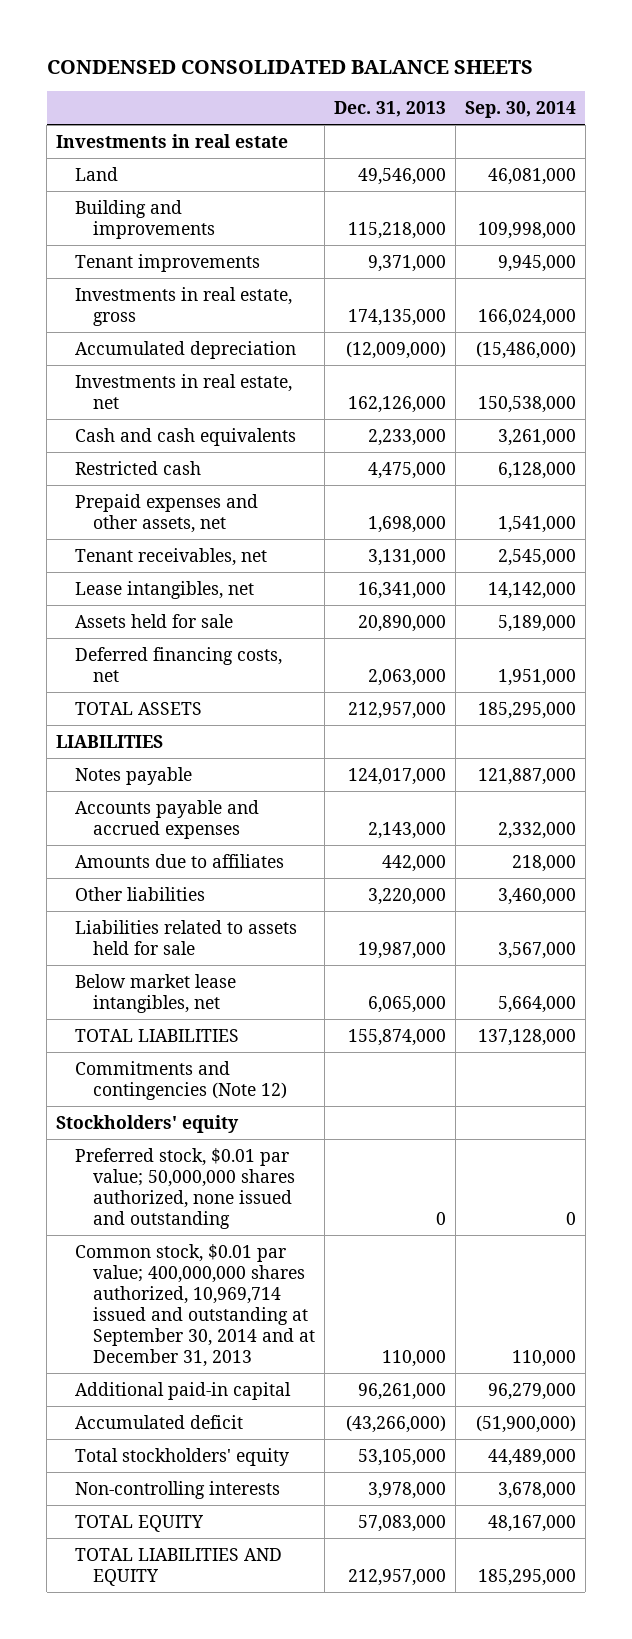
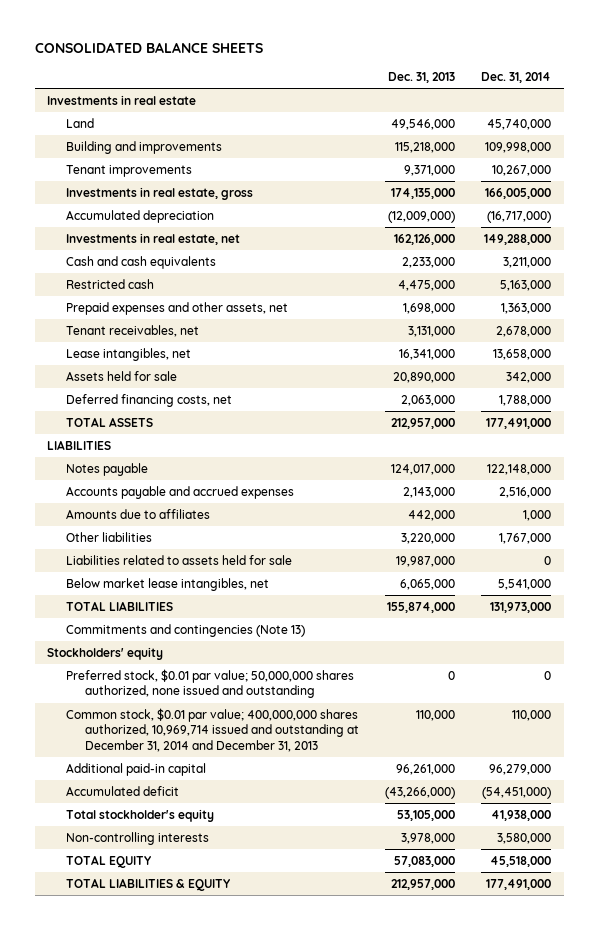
[46,59,533,74] CONDENSED CONSOLIDATED BALANCE SHEETS -> [34,42,263,54] CONSOLIDATED BALANCE SHEETS
[464,100,576,118] Sep. 30, 2014 -> none
none -> [481,72,552,84] Dec. 31, 2014
[74,1060,287,1100] Commitments and contingencies (Note 12) -> [66,623,306,637] Commitments and contingencies (Note 13)
[74,1243,315,1368] Common stock, $0.01 par value; 400,000,000 shares authorized, 10,969,714 issued and outstanding at September 30, 2014 and at December 31, 2013 -> [66,707,360,752] Common stock, $0.01 par value; 400,000,000 shares authorized, 10,969,714 issued and outstanding at December 31, 2014 and December 31, 2013
[74,1447,289,1466] Total stockholders' equity -> [66,808,215,822] Total stockholder's equity
[74,1547,282,1586] TOTAL LIABILITIES AND EQUITY -> [66,877,231,891] TOTAL LIABILITIES & EQUITY

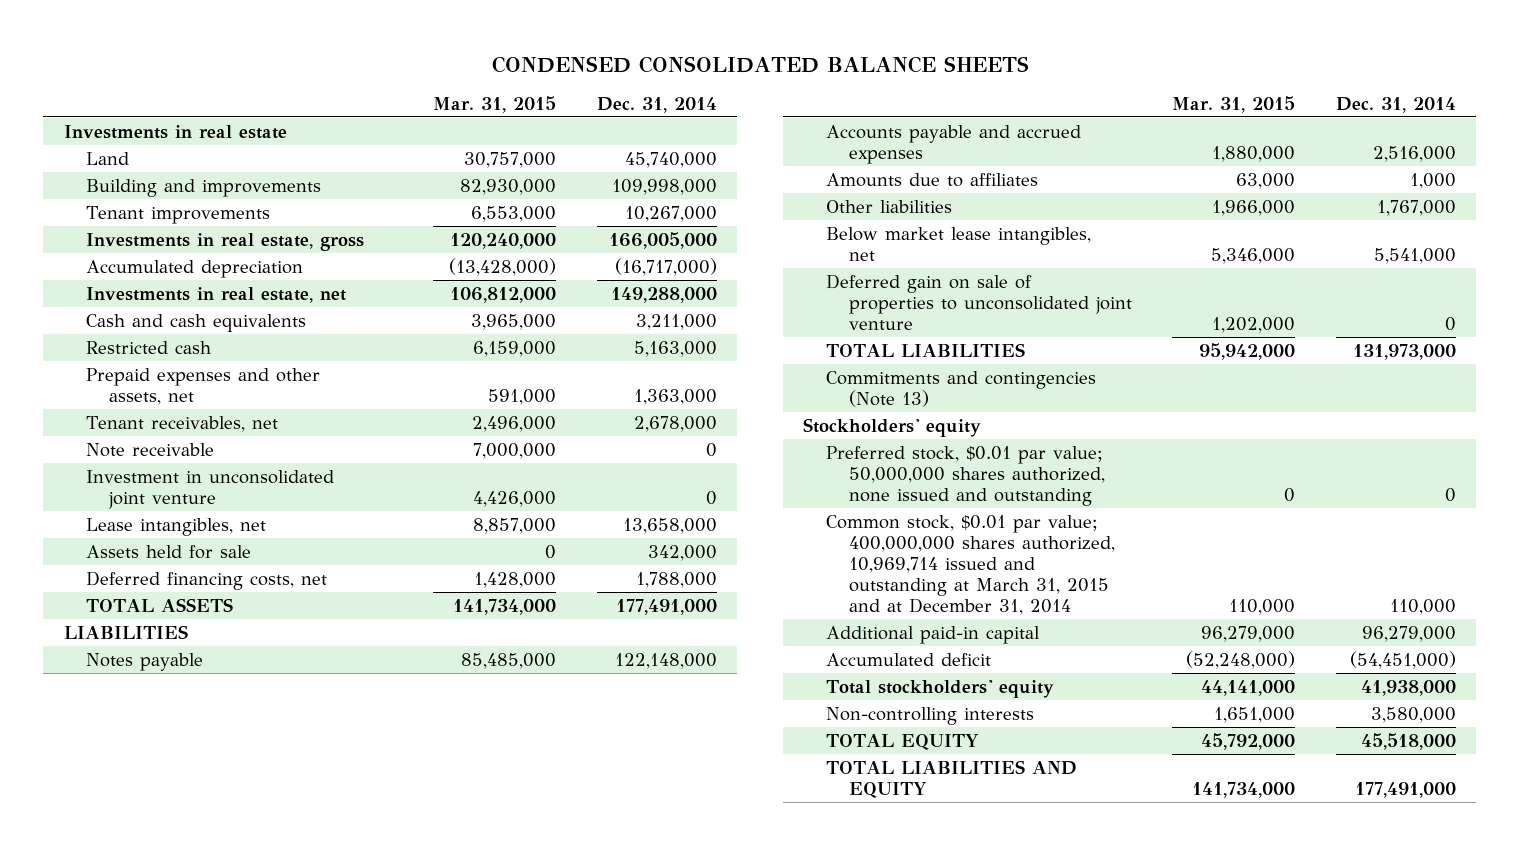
[34,42,263,54] CONSOLIDATED BALANCE SHEETS -> [491,55,1029,73] CONDENSED CONSOLIDATED BALANCE SHEETS
[388,72,456,84] Dec. 31, 2013 -> none
none -> [432,95,556,113] Mar. 31, 2015
none -> [86,442,215,457] Note receivable
none -> [86,469,335,509] Investment in unconsolidated joint venture
[66,554,293,565] Liabilities related to assets held for sale -> none
none -> [825,273,1132,330] Deferred gain on sale of properties to unconsolidated joint venture
[66,707,360,752] Common stock, $0.01 par value; 400,000,000 shares authorized, 10,969,714 issued and outstanding at December 31, 2014 and December 31, 2013 -> [825,514,1115,615] Common stock, $0.01 par value; 400,000,000 shares authorized, 10,969,714 issued and outstanding at March 31, 2015 and at December 31, 2014
[66,808,215,822] Total stockholder's equity -> [825,679,1054,698] Total stockholders' equity
[66,877,231,891] TOTAL LIABILITIES & EQUITY -> [825,759,1077,798] TOTAL LIABILITIES AND EQUITY

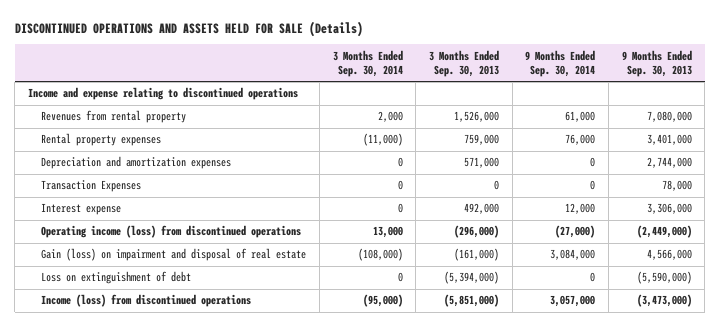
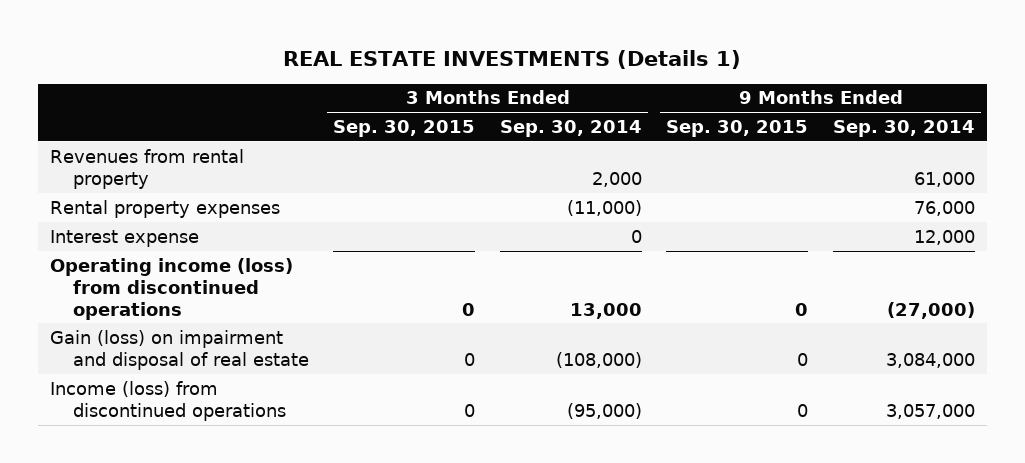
[14,20,363,37] DISCONTINUED OPERATIONS AND ASSETS HELD FOR SALE (Details) -> [283,49,742,69] REAL ESTATE INVESTMENTS (Details 1)
[428,49,499,78] 3 Months Ended Sep. 30, 2013 -> none
[621,49,692,78] 9 Months Ended Sep. 30, 2013 -> none
none -> [333,120,476,138] Sep. 30, 2015
none -> [666,120,809,138] Sep. 30, 2015
[27,87,298,101] Income and expense relating to discontinued operations -> none
[41,156,232,170] Depreciation and amortization expenses -> none
[41,180,142,193] Transaction Expenses -> none
[41,271,192,285] Loss on extinguishment of debt -> none

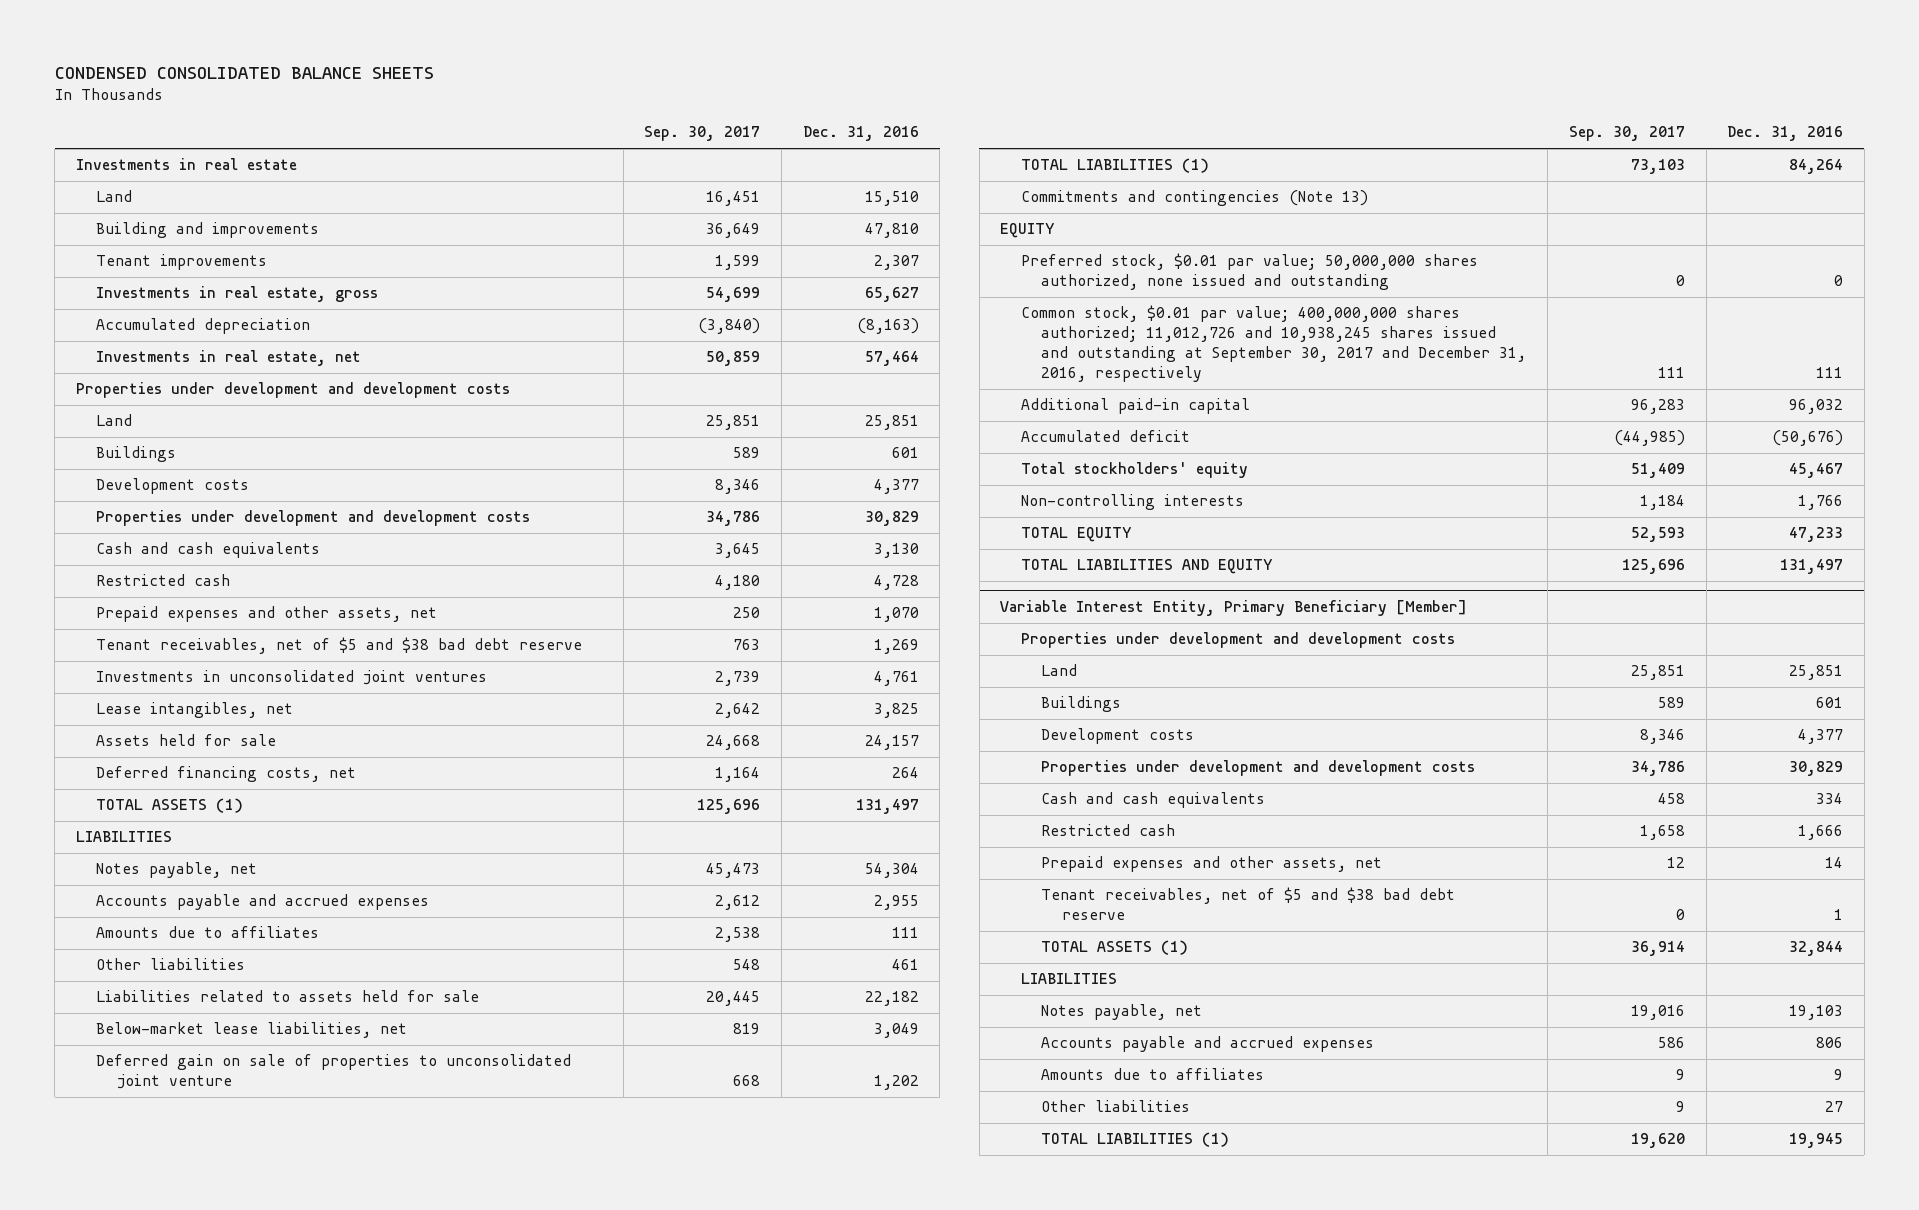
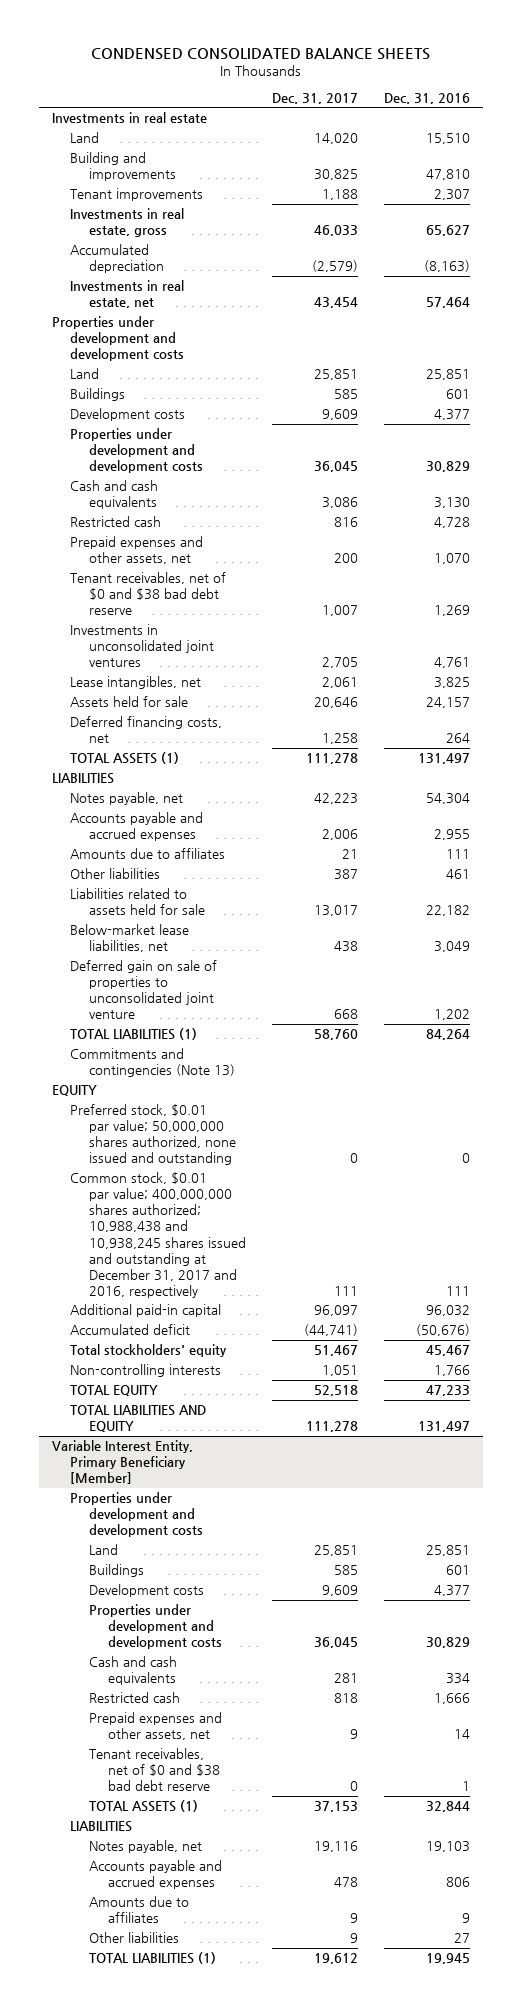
[644,126,761,142] Sep. 30, 2017 -> none
none -> [272,92,359,104] Dec. 31, 2017
[96,637,583,655] Tenant receivables, net of $5 and $38 bad debt reserve -> [70,572,227,616] Tenant receivables, net of $0 and $38 bad debt reserve
[1020,305,1527,383] Common stock, $0.01 par value; 400,000,000 shares authorized; 11,012,726 and 10,938,245 shares issued and outstanding at September 30, 2017 and December 31, 2016, respectively -> [70,1172,247,1298] Common stock, $0.01 par value; 400,000,000 shares authorized; 10,988,438 and 10,938,245 shares issued and outstanding at December 31, 2017 and 2016, respectively
[1041,887,1456,921] Tenant receivables, net of $5 and $38 bad debt reserve -> [89,1748,220,1792] Tenant receivables, net of $0 and $38 bad debt reserve

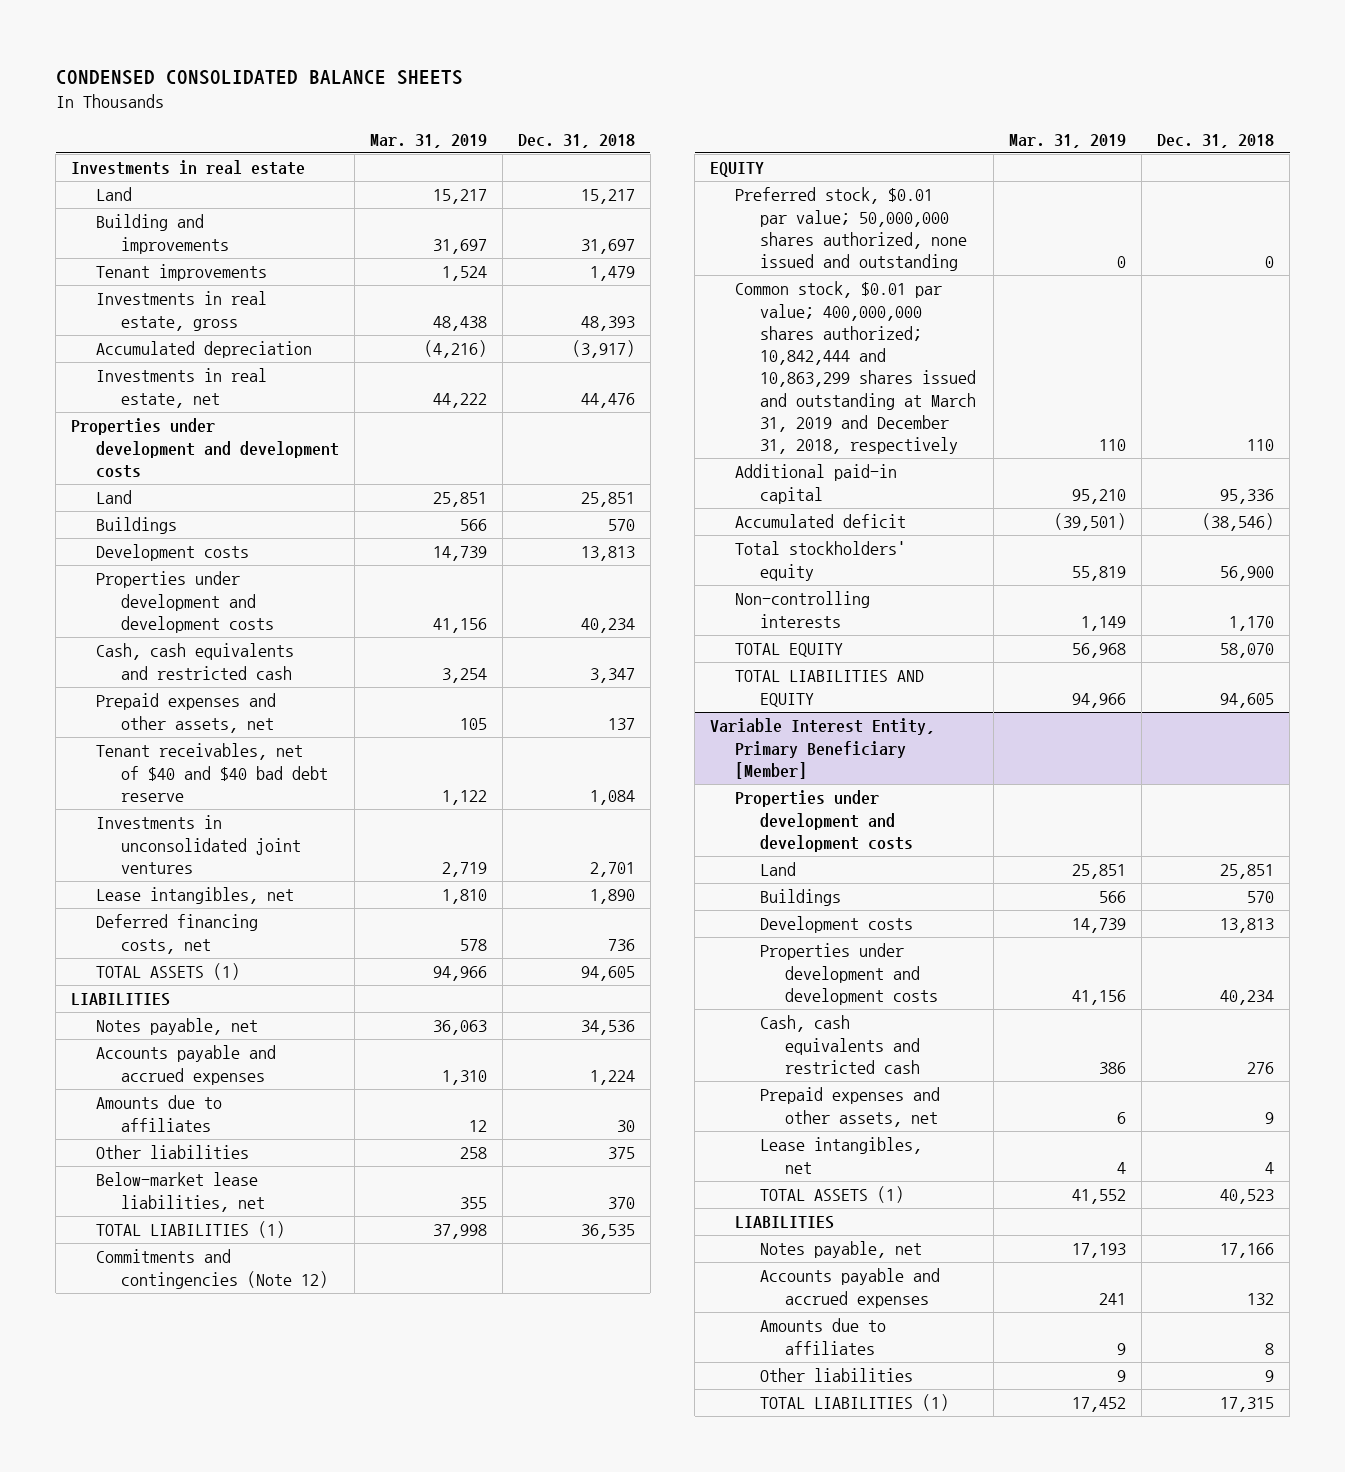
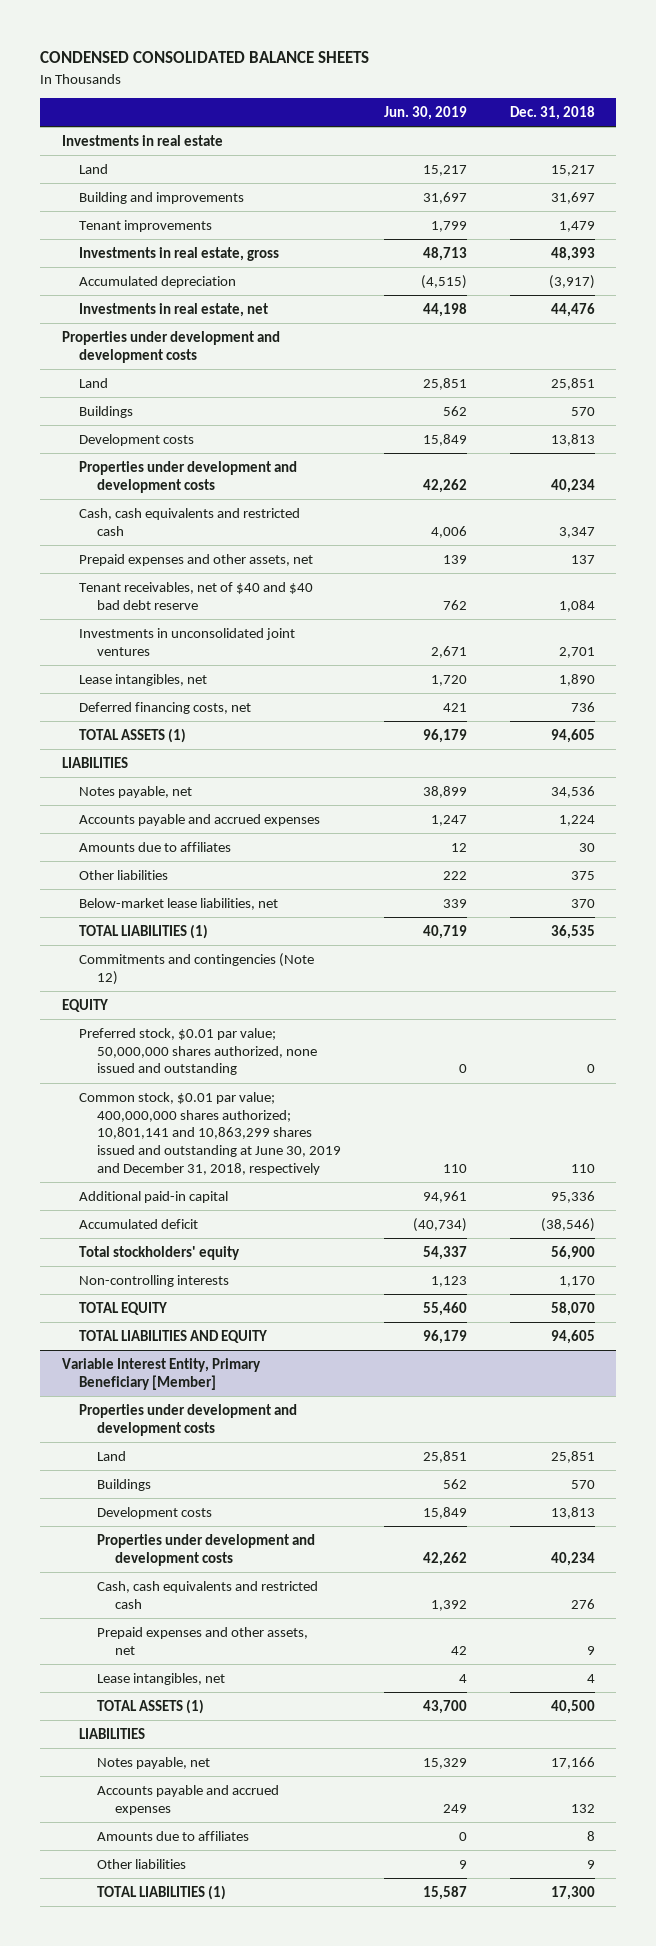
[370,133,488,148] Mar. 31, 2019 -> none
none -> [383,106,467,121] Jun. 30, 2019
[735,281,977,455] Common stock, $0.01 par value; 400,000,000 shares authorized; 10,842,444 and 10,863,299 shares issued and outstanding at March 31, 2019 and December 31, 2018, respectively -> [79,1091,341,1175] Common stock, $0.01 par value; 400,000,000 shares authorized; 10,801,141 and 10,863,299 shares issued and outstanding at June 30, 2019 and December 31, 2018, respectively
[1220,1189,1275,1205] 40,523 -> [550,1699,595,1714] 40,500
[1220,1397,1275,1413] 17,315 -> [550,1885,595,1900] 17,300

